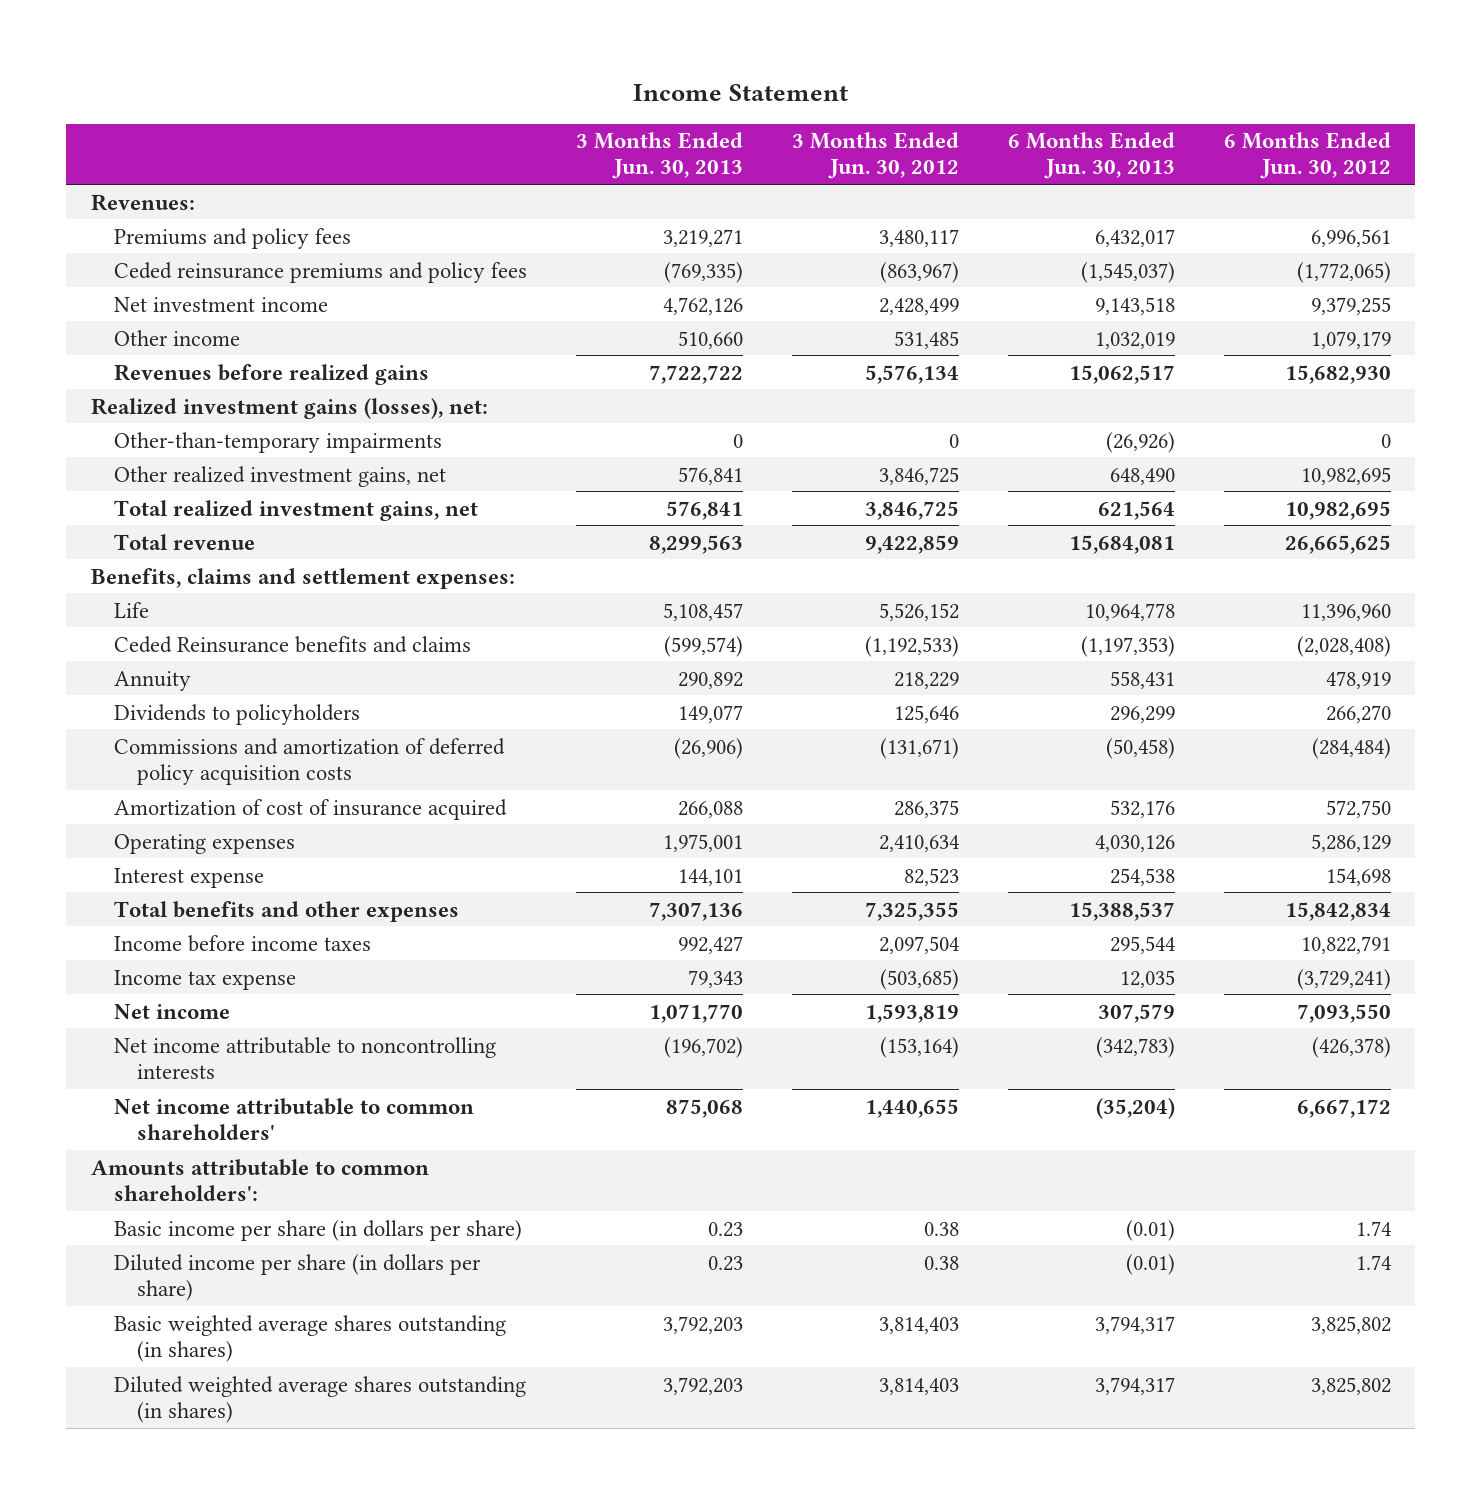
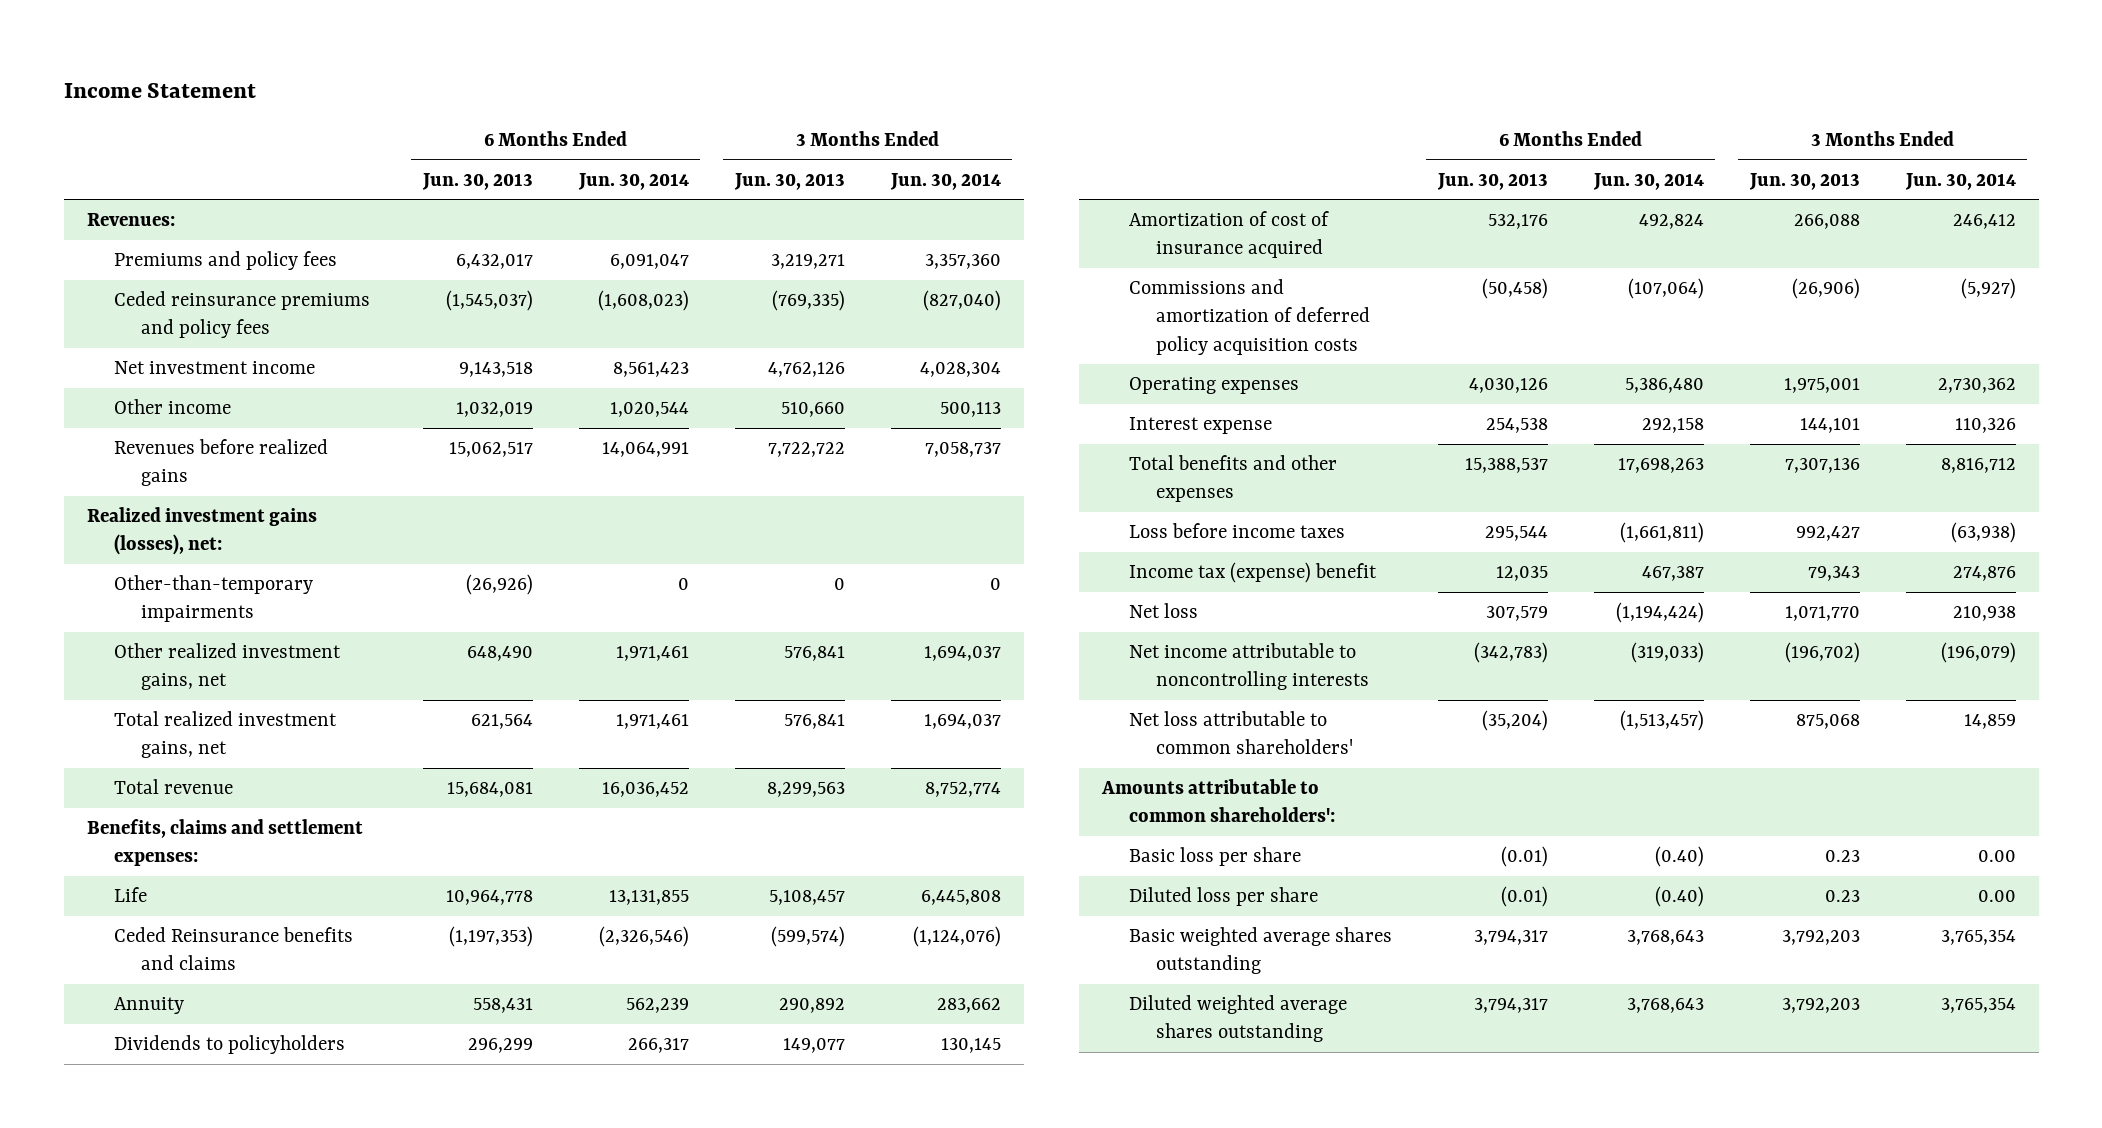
[791,132,959,180] 3 Months Ended Jun. 30, 2012 -> none
[1223,132,1391,180] 6 Months Ended Jun. 30, 2012 -> none
none -> [577,172,689,190] Jun. 30, 2014
none -> [889,172,1001,190] Jun. 30, 2014
[114,737,506,785] Commissions and amortization of deferred policy acquisition costs -> [1128,279,1370,355] Commissions and amortization of deferred policy acquisition costs
[114,934,372,952] Income before income taxes -> [1128,523,1345,539] Loss before income taxes
[114,969,297,990] Income tax expense -> [1128,562,1377,584] Income tax (expense) benefit
[114,1003,231,1019] Net income -> [1128,603,1198,619] Net loss
[114,1097,475,1140] Net income attributable to common shareholders' -> [1128,711,1353,755] Net loss attributable to common shareholders'
[114,1219,523,1241] Basic income per share (in dollars per share) -> [1128,847,1301,867] Basic loss per share
[114,1253,482,1301] Diluted income per share (in dollars per share) -> [1128,887,1318,907] Diluted loss per share
[114,1314,507,1362] Basic weighted average shares outstanding (in shares) -> [1128,927,1392,975] Basic weighted average shares outstanding
[114,1375,527,1423] Diluted weighted average shares outstanding (in shares) -> [1128,995,1347,1043] Diluted weighted average shares outstanding

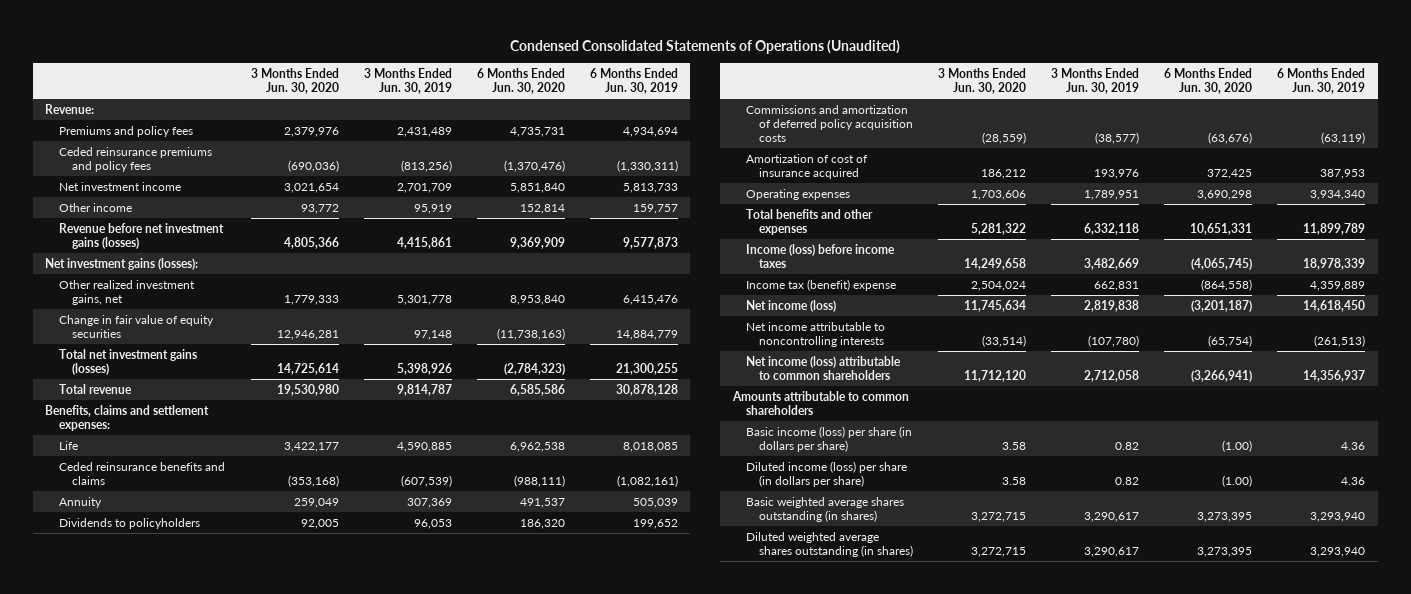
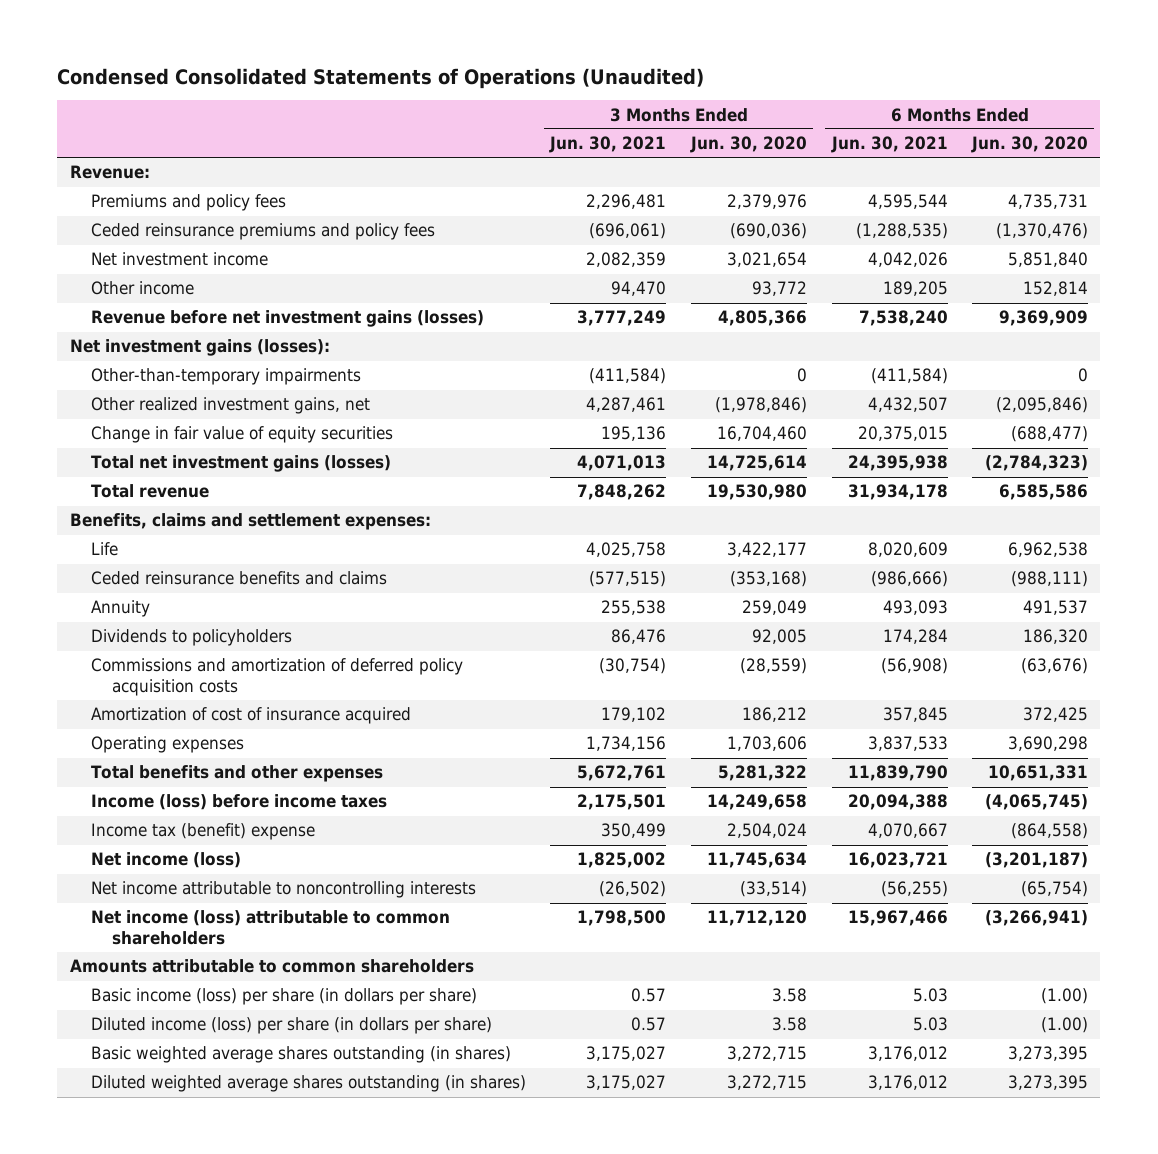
[363,68,452,95] 3 Months Ended Jun. 30, 2019 -> none
[589,68,678,95] 6 Months Ended Jun. 30, 2019 -> none
none -> [549,136,667,154] Jun. 30, 2021
none -> [830,136,948,154] Jun. 30, 2021
none -> [90,368,361,386] Other-than-temporary impairments
[283,294,339,305] 1,779,333 -> [715,397,808,414] (1,978,846)
[509,294,565,305] 8,953,840 -> [996,397,1089,414] (2,095,846)
[276,329,339,340] 12,946,281 -> [717,426,808,442] 16,704,460
[496,327,565,340] (11,738,163) -> [1011,426,1089,443] (688,477)

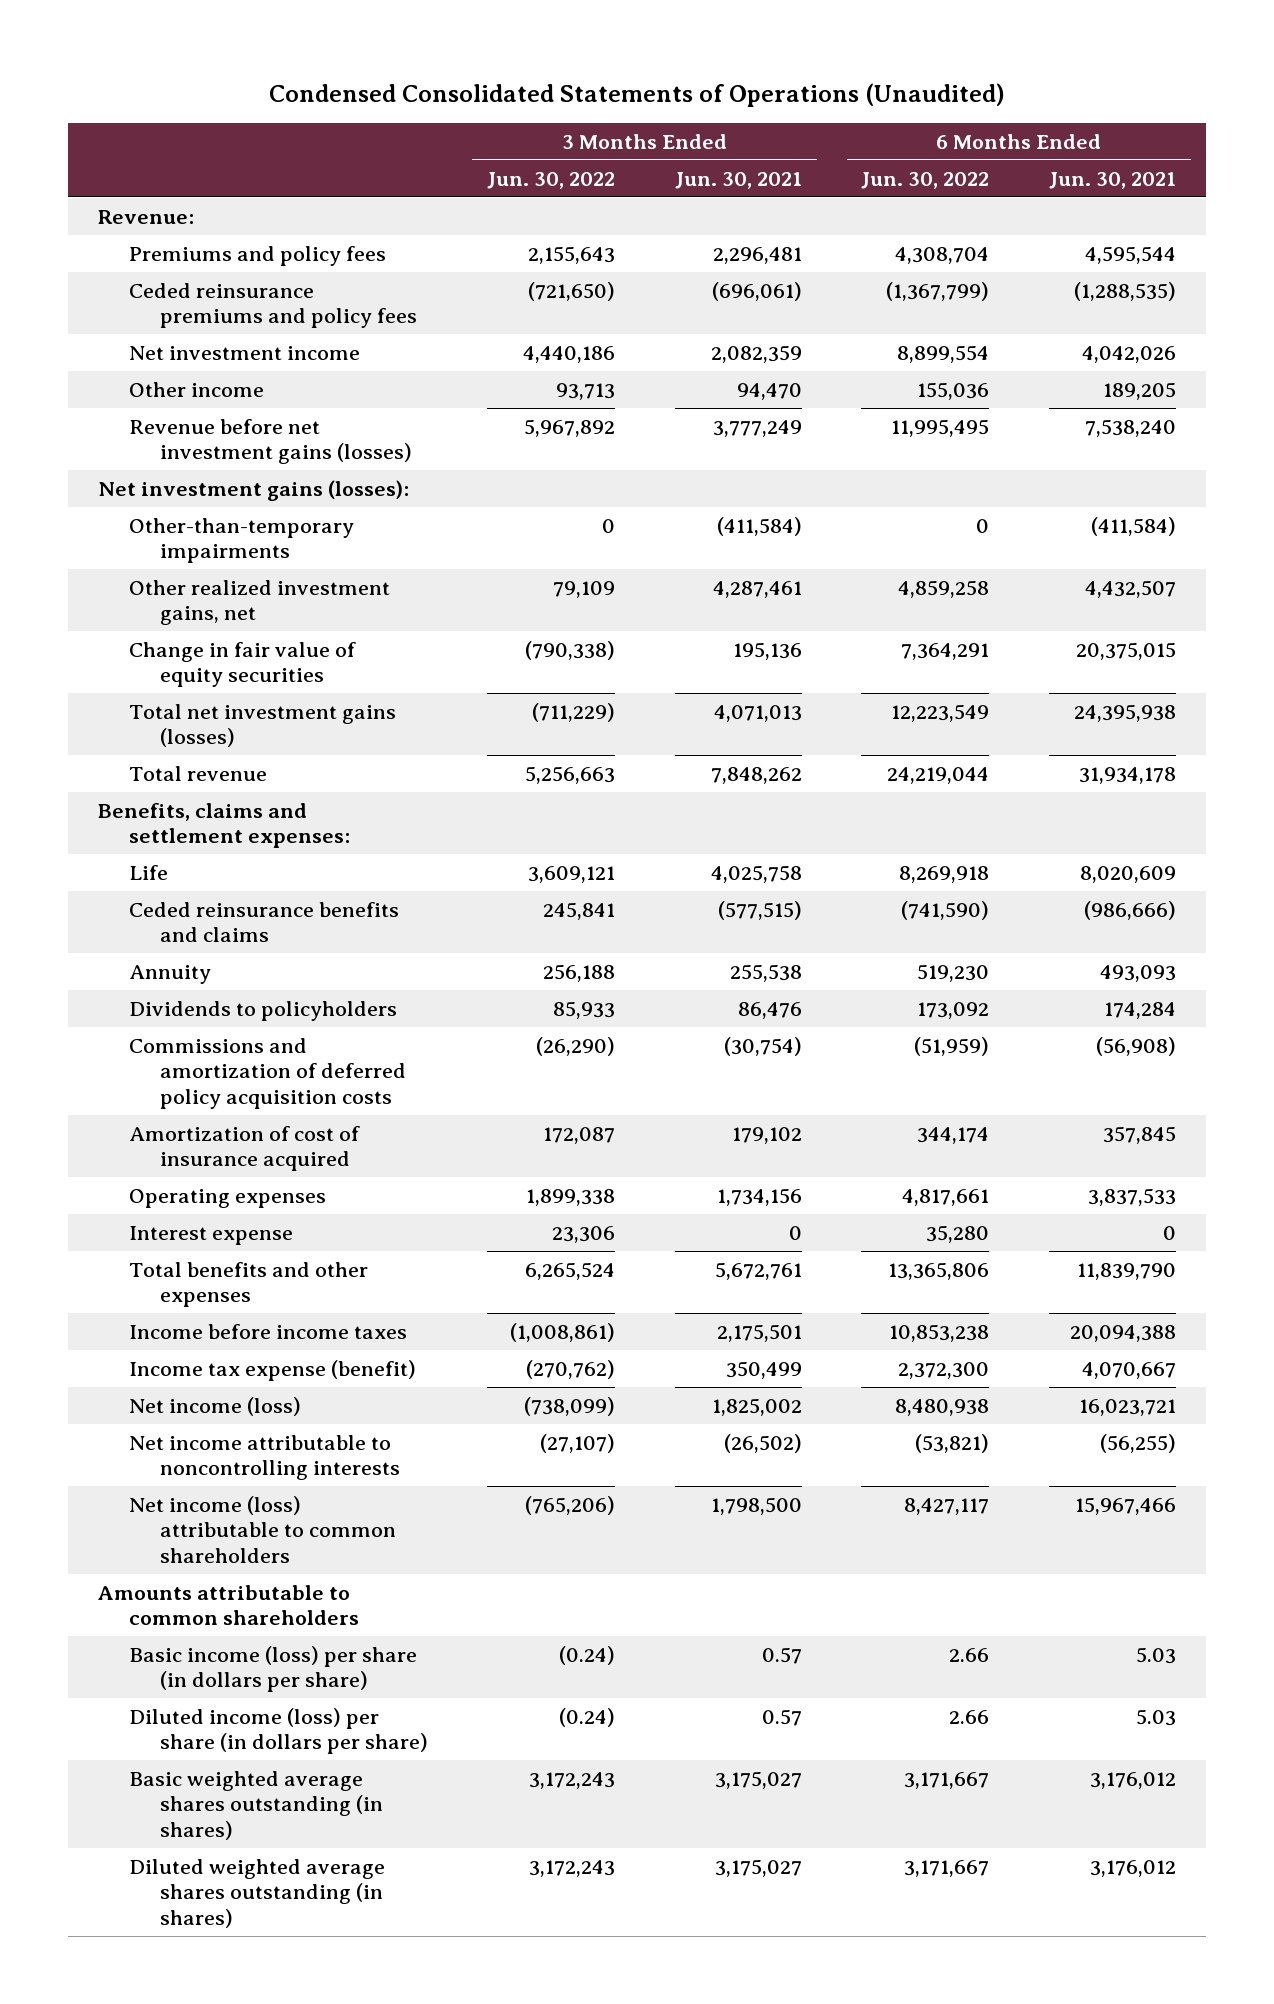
[690,136,808,154] Jun. 30, 2020 -> none
[971,136,1089,154] Jun. 30, 2020 -> none
none -> [487,171,616,189] Jun. 30, 2022
none -> [861,171,990,189] Jun. 30, 2022
none -> [128,1225,293,1245] Interest expense
[90,794,387,811] Income (loss) before income taxes -> [128,1323,407,1339] Income before income taxes
[90,823,315,841] Income tax (benefit) expense -> [128,1359,416,1381] Income tax expense (benefit)

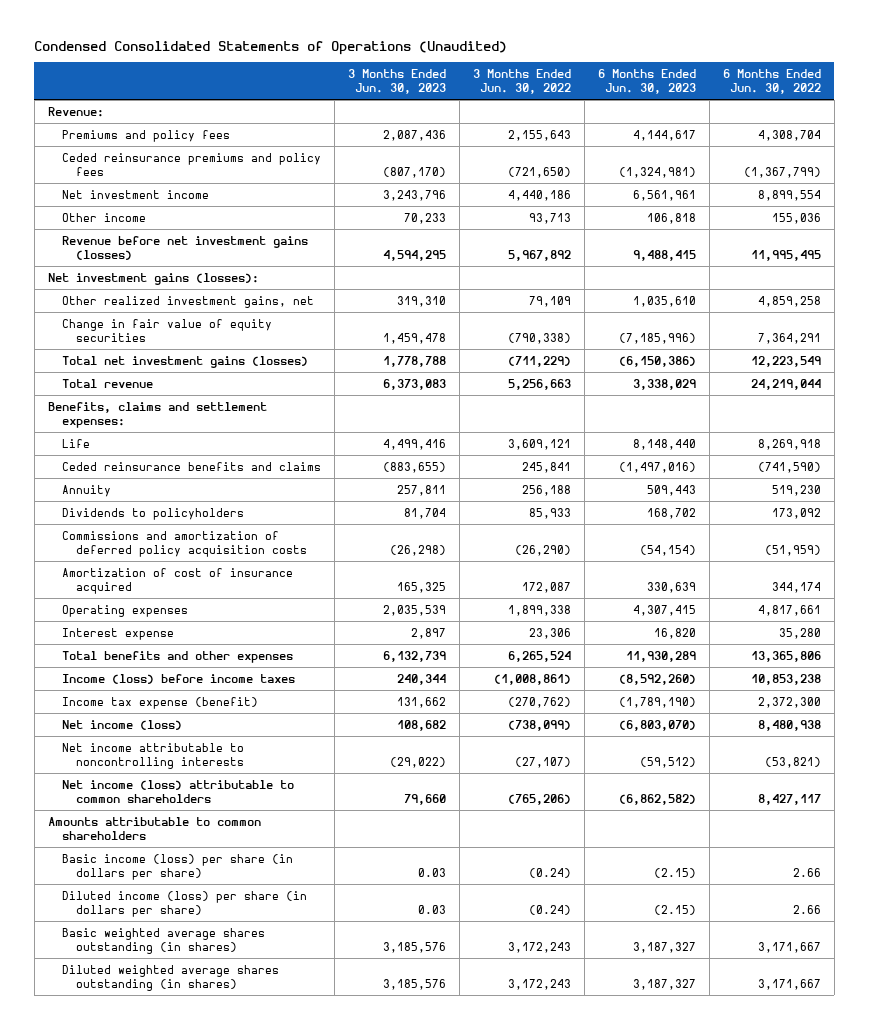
[674,171,802,189] Jun. 30, 2021 -> none
[1049,171,1177,189] Jun. 30, 2021 -> none
none -> [348,68,447,94] 3 Months Ended Jun. 30, 2023
none -> [598,68,697,94] 6 Months Ended Jun. 30, 2023
[128,517,354,564] Other-than-temporary impairments -> none
[128,1323,407,1339] Income before income taxes -> [62,673,296,684] Income (loss) before income taxes

